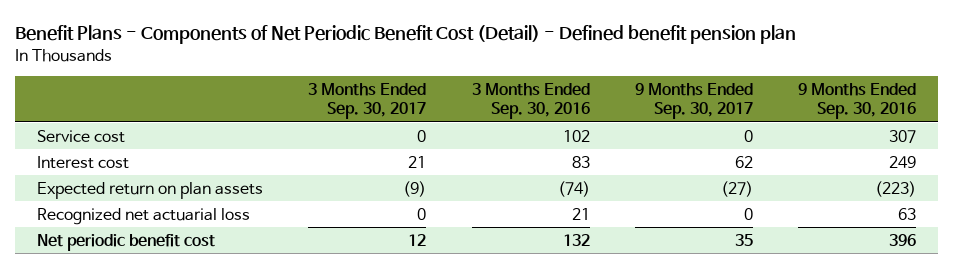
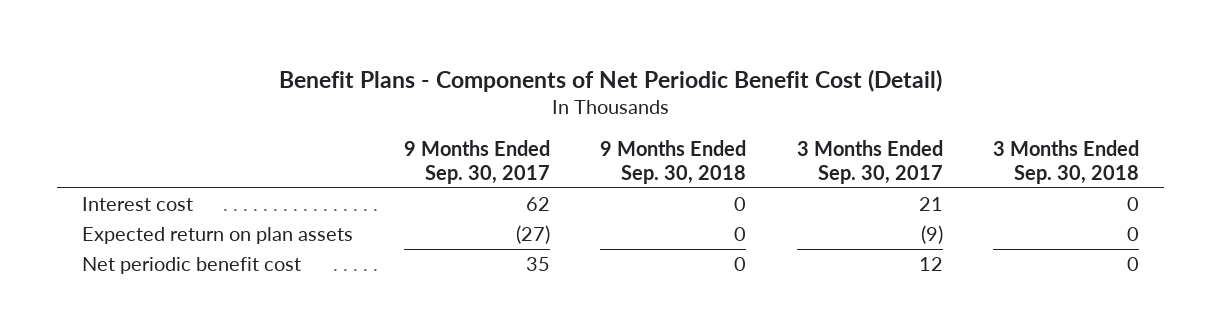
[14,25,796,45] Benefit Plans - Components of Net Periodic Benefit Cost (Detail) - Defined benefit pension plan -> [278,68,942,92] Benefit Plans - Components of Net Periodic Benefit Cost (Detail)
[471,83,590,120] 3 Months Ended Sep. 30, 2016 -> none
[797,83,916,120] 9 Months Ended Sep. 30, 2016 -> none
none -> [600,140,747,184] 9 Months Ended Sep. 30, 2018
none -> [993,140,1140,184] 3 Months Ended Sep. 30, 2018
[37,129,126,143] Service cost -> none
[37,207,251,225] Recognized net actuarial loss -> none

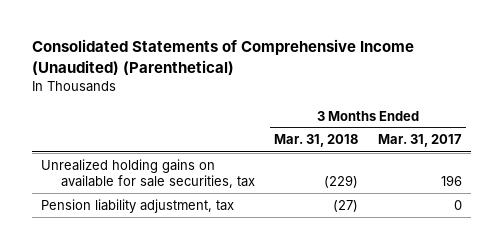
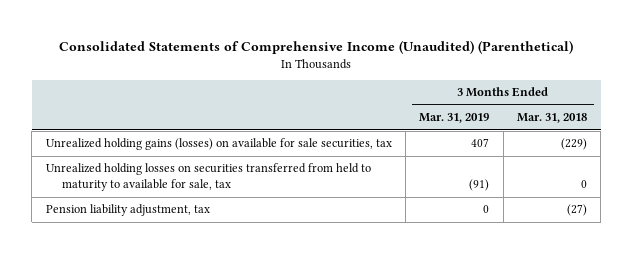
[377,134,462,148] Mar. 31, 2017 -> none
none -> [419,113,490,124] Mar. 31, 2019
[41,158,256,189] Unrealized holding gains on available for sale securities, tax -> [45,138,392,151] Unrealized holding gains (losses) on available for sale securities, tax
none -> [45,163,371,192] Unrealized holding losses on securities transferred from held to maturity to available for sale, tax

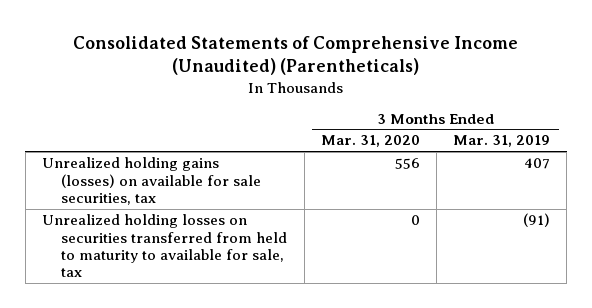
[59,40,574,55] Consolidated Statements of Comprehensive Income (Unaudited) (Parenthetical) -> [73,35,519,76] Consolidated Statements of Comprehensive Income (Unaudited) (Parentheticals)
[516,113,587,124] Mar. 31, 2018 -> none
none -> [320,135,420,148] Mar. 31, 2020
[45,204,210,217] Pension liability adjustment, tax -> none

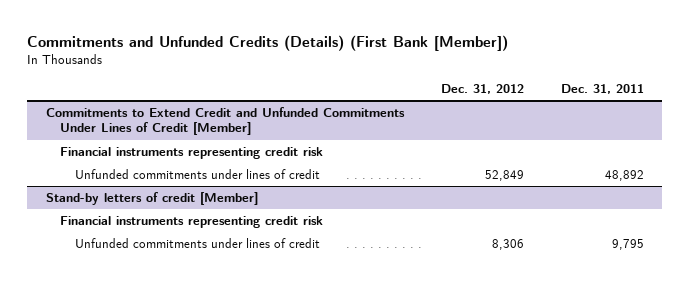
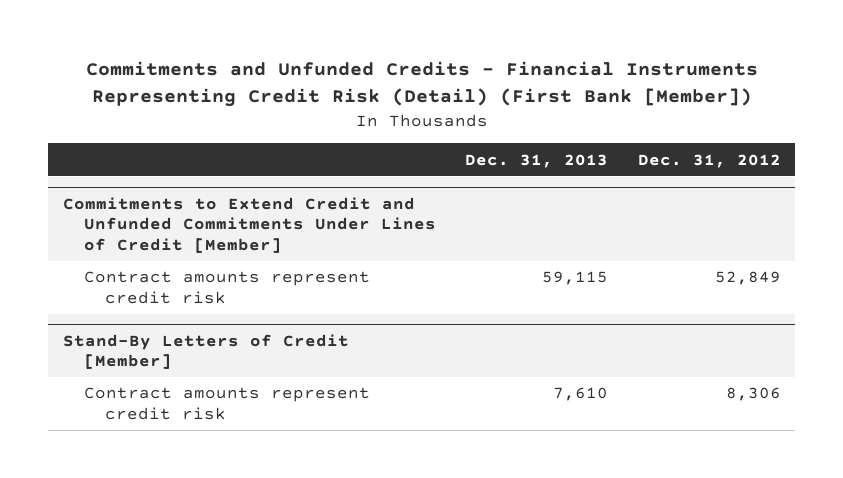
[27,34,509,51] Commitments and Unfunded Credits (Details) (First Bank [Member]) -> [85,61,758,108] Commitments and Unfunded Credits - Financial Instruments Representing Credit Risk (Detail) (First Bank [Member])
[560,83,644,94] Dec. 31, 2011 -> none
none -> [465,153,609,168] Dec. 31, 2013
[60,147,324,160] Financial instruments representing credit risk -> none
[60,216,324,229] Financial instruments representing credit risk -> none
[74,169,320,180] Unfunded commitments under lines of credit -> [83,271,370,304] Contract amounts represent credit risk
[45,192,258,206] Stand-by letters of credit [Member] -> [62,333,349,370] Stand-By Letters of Credit [Member]
[74,238,320,249] Unfunded commitments under lines of credit -> [83,387,370,420] Contract amounts represent credit risk

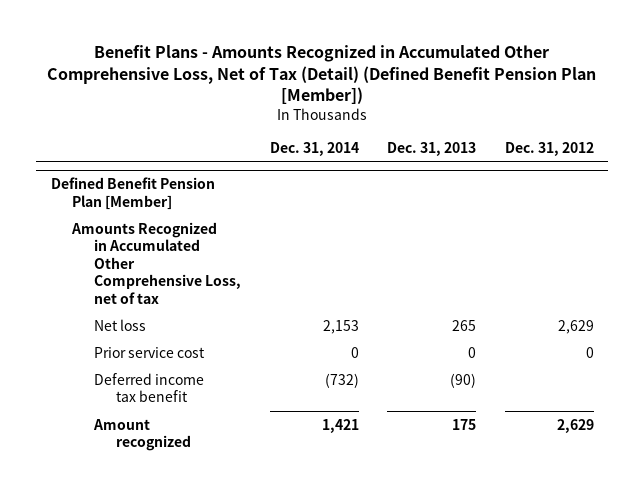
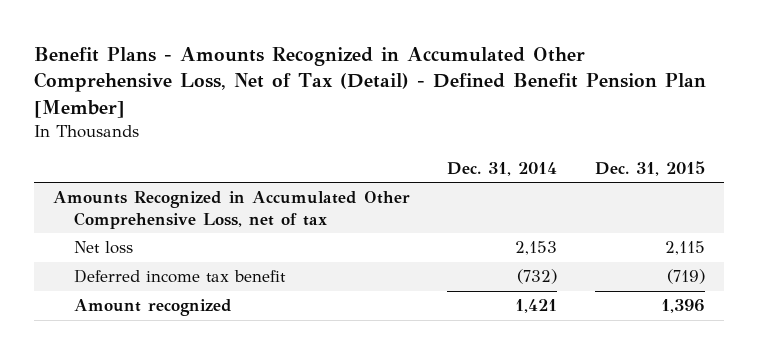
[47,44,597,105] Benefit Plans - Amounts Recognized in Accumulated Other Comprehensive Loss, Net of Tax (Detail) (Defined Benefit Pension Plan [Member]) -> [34,46,707,118] Benefit Plans - Amounts Recognized in Accumulated Other Comprehensive Loss, Net of Tax (Detail) - Defined Benefit Pension Plan [Member]
[387,141,477,156] Dec. 31, 2013 -> none
[504,141,594,156] Dec. 31, 2012 -> none
none -> [595,160,706,176] Dec. 31, 2015
[50,177,215,210] Defined Benefit Pension Plan [Member] -> none
[93,346,205,358] Prior service cost -> none

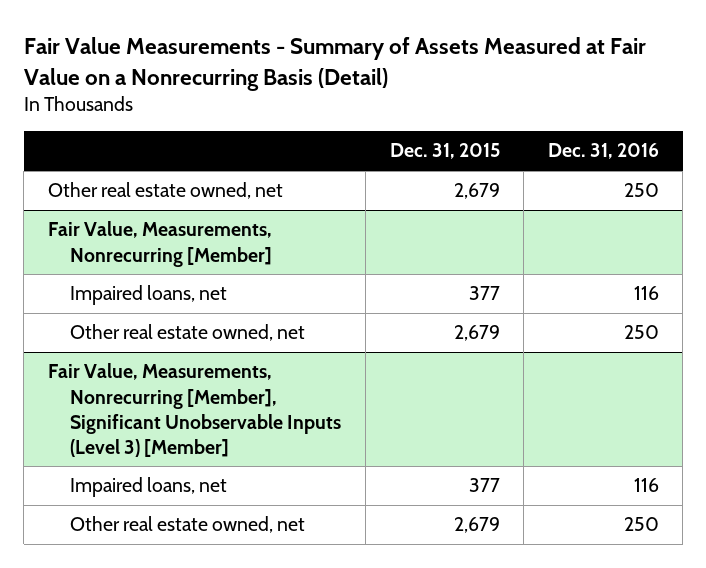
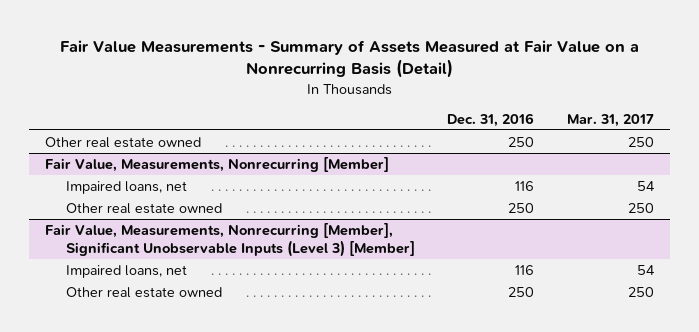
[389,143,500,160] Dec. 31, 2015 -> none
none -> [566,113,654,127] Mar. 31, 2017
[47,182,283,200] Other real estate owned, net -> [45,136,202,148] Other real estate owned
[70,324,306,342] Other real estate owned, net -> [65,202,222,214] Other real estate owned
[70,516,306,534] Other real estate owned, net -> [65,286,222,298] Other real estate owned

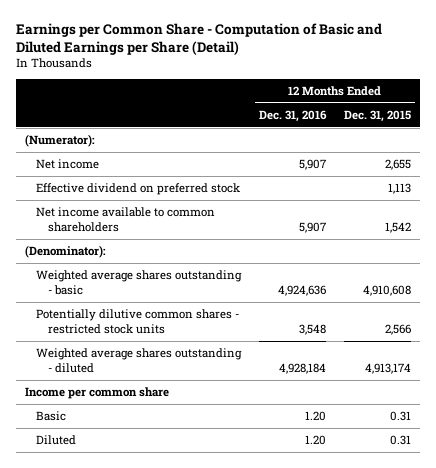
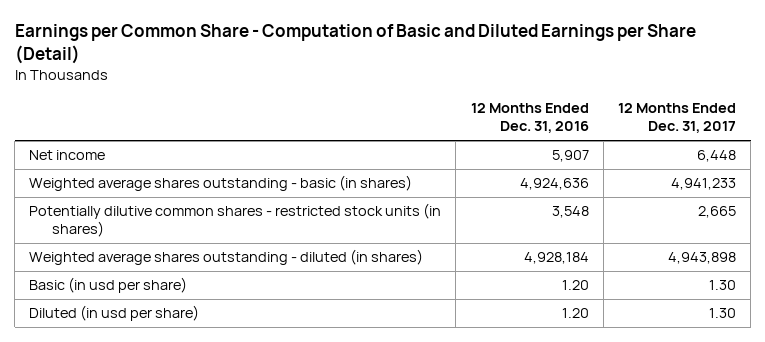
[343,109,411,122] Dec. 31, 2015 -> none
none -> [618,103,737,134] 12 Months Ended Dec. 31, 2017
[24,134,95,148] (Numerator): -> none
[36,183,241,196] Effective dividend on preferred stock -> none
[36,207,216,232] Net income available to common shareholders -> none
[24,245,106,259] (Denominator): -> none
[24,387,169,400] Income per common share -> none
[36,270,243,295] Weighted average shares outstanding - basic -> [29,175,413,192] Weighted average shares outstanding - basic (in shares)
[36,309,240,334] Potentially dilutive common shares - restricted stock units -> [29,203,442,238] Potentially dilutive common shares - restricted stock units (in shares)
[36,348,243,373] Weighted average shares outstanding - diluted -> [29,249,424,266] Weighted average shares outstanding - diluted (in shares)
[36,411,67,422] Basic -> [29,277,188,294] Basic (in usd per share)
[36,435,77,446] Diluted -> [29,305,200,322] Diluted (in usd per share)

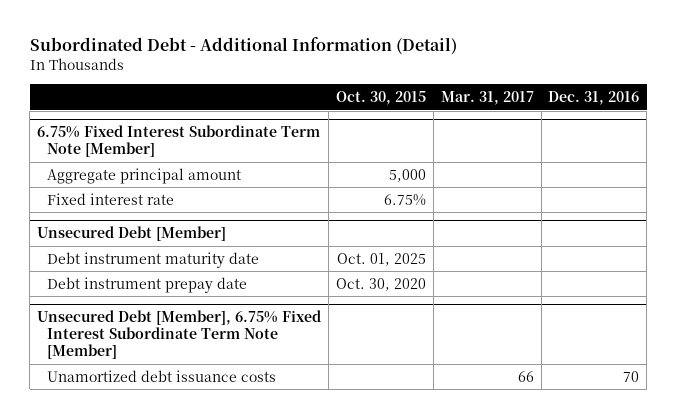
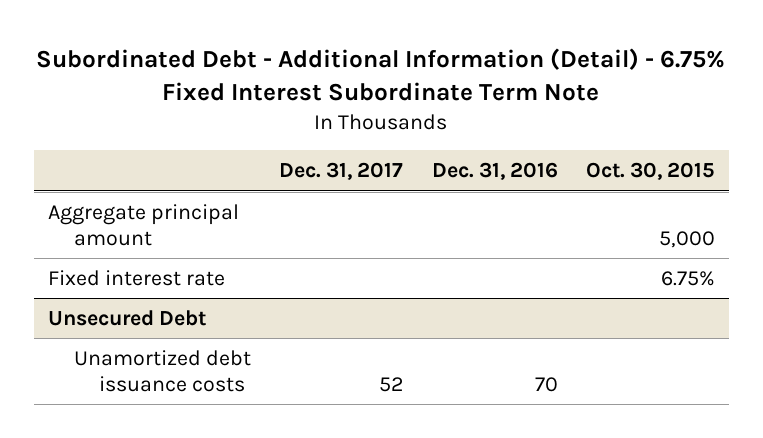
[29,37,457,56] Subordinated Debt - Additional Information (Detail) -> [36,47,726,102] Subordinated Debt - Additional Information (Detail) - 6.75% Fixed Interest Subordinate Term Note
[440,91,534,106] Mar. 31, 2017 -> none
none -> [279,162,404,181] Dec. 31, 2017
[37,125,321,158] 6.75% Fixed Interest Subordinate Term Note [Member] -> none
[47,251,260,268] Debt instrument maturity date -> none
[47,276,248,293] Debt instrument prepay date -> none
[37,310,322,360] Unsecured Debt [Member], 6.75% Fixed Interest Subordinate Term Note [Member] -> none
[37,226,227,242] Unsecured Debt [Member] -> [47,309,206,326] Unsecured Debt

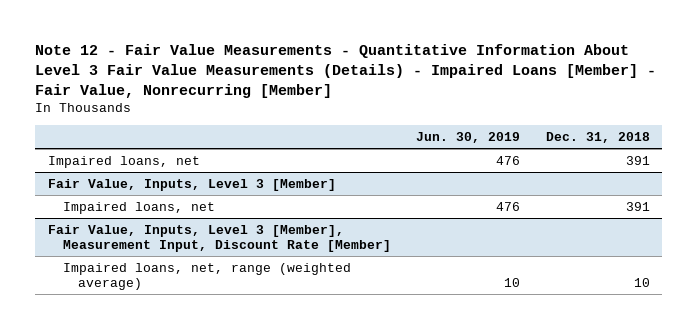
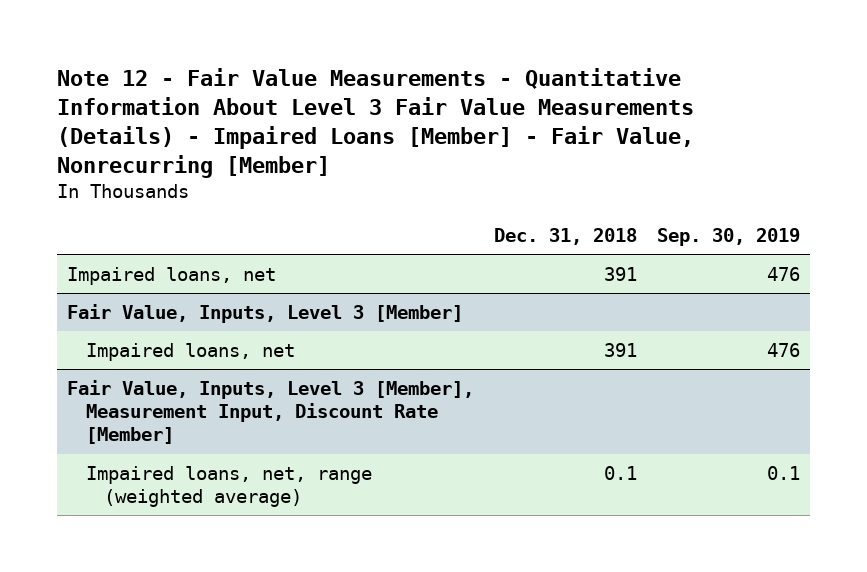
[416,131,521,143] Jun. 30, 2019 -> none
none -> [657,228,801,247] Sep. 30, 2019
[633,277,650,287] 10 -> [604,465,638,480] 0.1

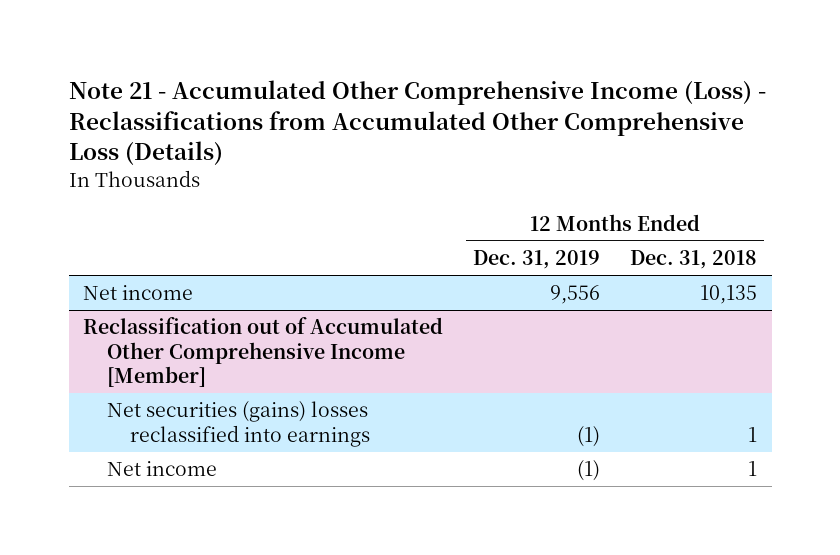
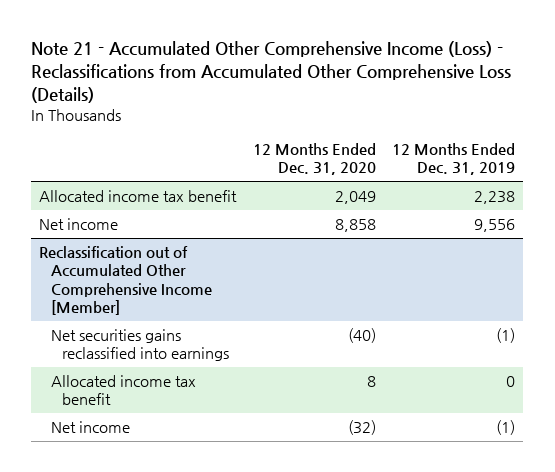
[629,250,757,270] Dec. 31, 2018 -> none
none -> [252,143,376,176] 12 Months Ended Dec. 31, 2020
none -> [39,190,238,203] Allocated income tax benefit
[106,401,370,447] Net securities (gains) losses reclassified into earnings -> [50,329,230,362] Net securities gains reclassified into earnings
none -> [50,375,196,406] Allocated income tax benefit

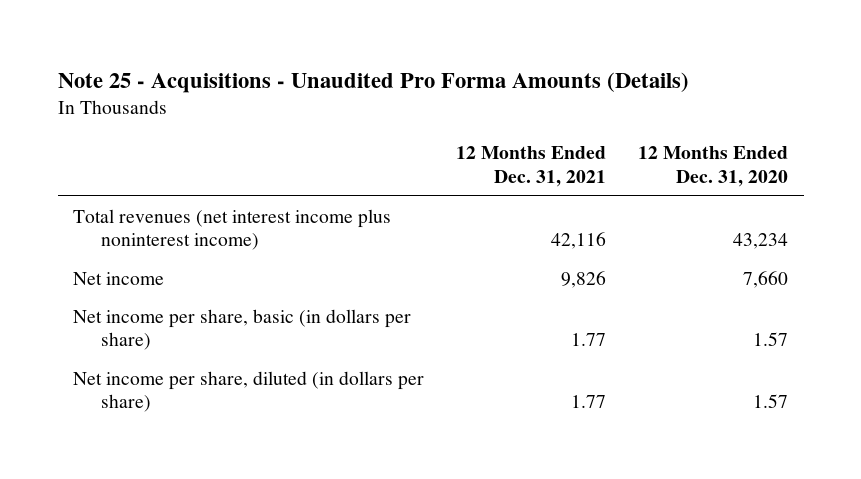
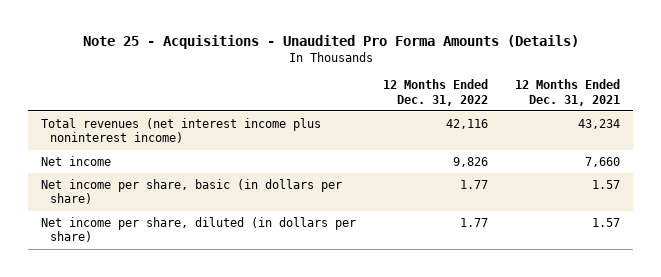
[637,146,788,187] 12 Months Ended Dec. 31, 2020 -> none
none -> [383,79,489,106] 12 Months Ended Dec. 31, 2022
[551,232,607,250] 42,116 -> [577,118,620,129] 43,234
[561,270,607,288] 9,826 -> [584,156,620,167] 7,660
[571,333,607,347] 1.77 -> [591,179,620,189] 1.57
[571,395,607,409] 1.77 -> [591,217,620,227] 1.57

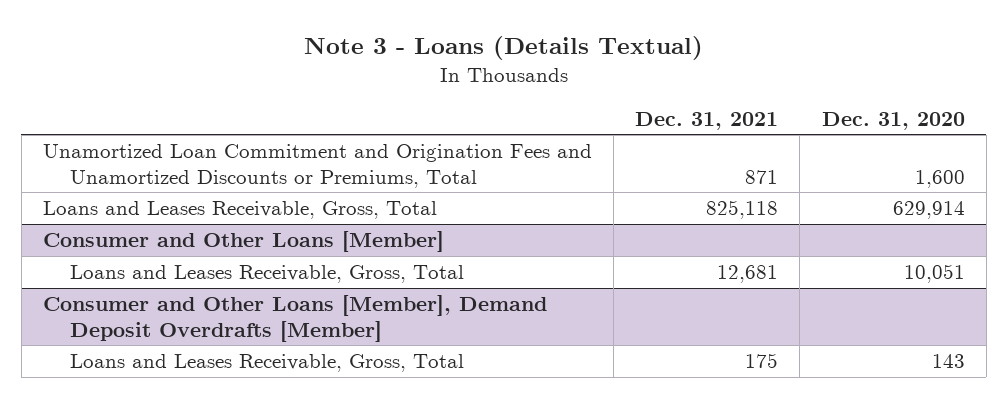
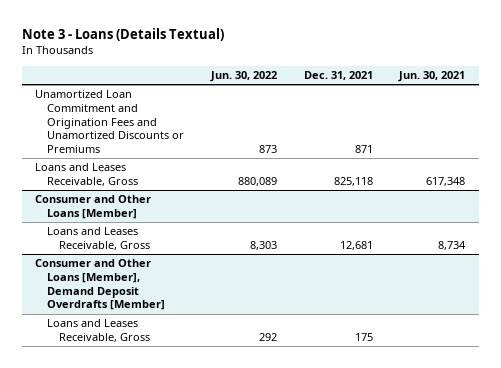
[821,111,965,130] Dec. 31, 2020 -> none
none -> [209,70,277,82] Jun. 30, 2022
none -> [398,70,466,82] Jun. 30, 2021
[43,144,593,188] Unamortized Loan Commitment and Origination Fees and Unamortized Discounts or Premiums, Total -> [35,90,185,153] Unamortized Loan Commitment and Origination Fees and Unamortized Discounts or Premiums
[43,201,438,220] Loans and Leases Receivable, Gross, Total -> [35,163,139,186] Loans and Leases Receivable, Gross
[70,265,465,284] Loans and Leases Receivable, Gross, Total -> [47,227,150,250] Loans and Leases Receivable, Gross
[70,354,465,373] Loans and Leases Receivable, Gross, Total -> [47,319,150,342] Loans and Leases Receivable, Gross

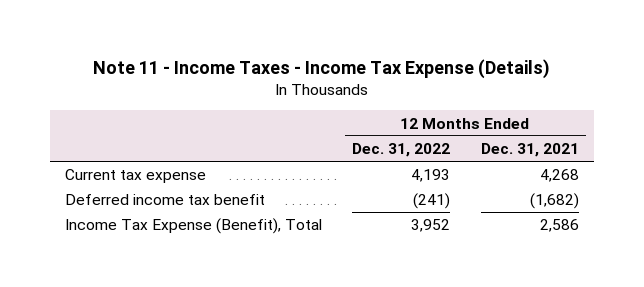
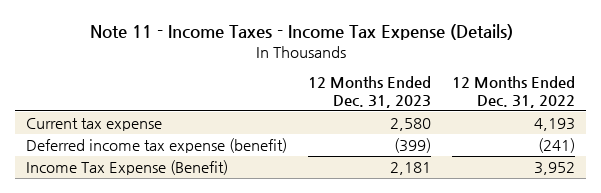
[480,142,579,157] Dec. 31, 2021 -> none
none -> [308,76,432,109] 12 Months Ended Dec. 31, 2023
[65,194,266,206] Deferred income tax benefit -> [25,137,287,153] Deferred income tax expense (benefit)
[65,218,323,235] Income Tax Expense (Benefit), Total -> [25,159,228,175] Income Tax Expense (Benefit)

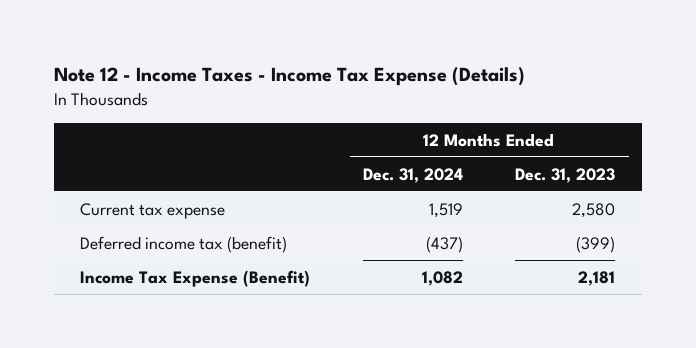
[89,24,513,41] Note 11 - Income Taxes - Income Tax Expense (Details) -> [54,67,526,87] Note 12 - Income Taxes - Income Tax Expense (Details)
[452,76,576,109] 12 Months Ended Dec. 31, 2022 -> none
none -> [362,167,463,183] Dec. 31, 2024
[25,137,287,153] Deferred income tax expense (benefit) -> [80,235,288,253] Deferred income tax (benefit)

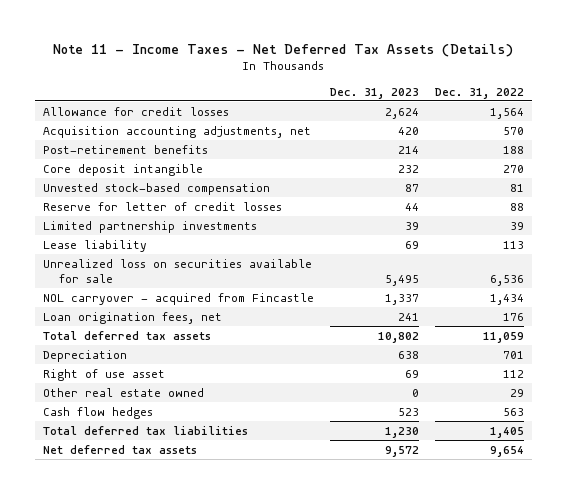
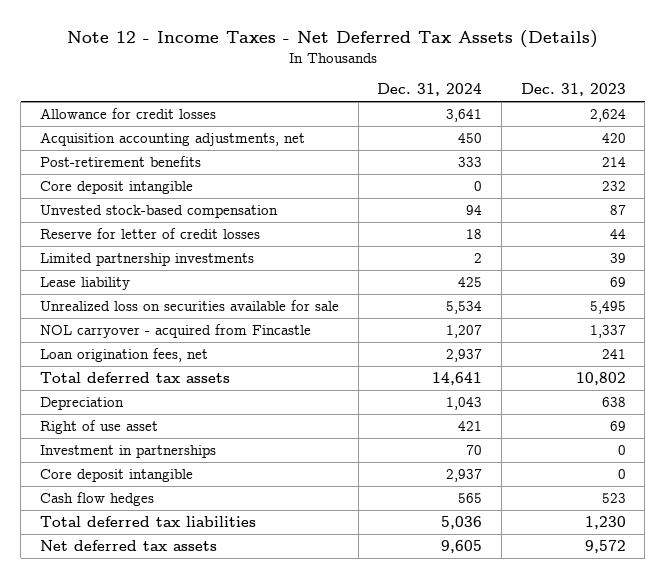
[53,43,514,57] Note 11 - Income Taxes - Net Deferred Tax Assets (Details) -> [66,30,598,49] Note 12 - Income Taxes - Net Deferred Tax Assets (Details)
[434,87,524,99] Dec. 31, 2022 -> none
none -> [377,83,483,97] Dec. 31, 2024
[42,387,204,397] Other real estate owned -> none
none -> [39,444,216,458] Investment in partnerships
none -> [39,468,193,482] Core deposit intangible

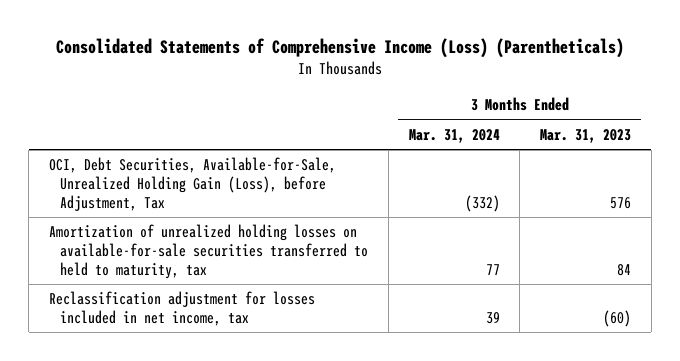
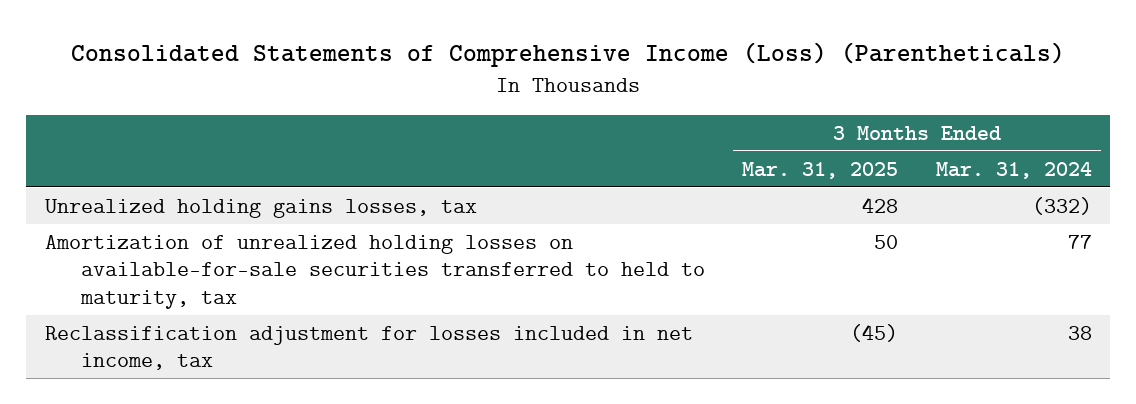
[539,128,631,143] Mar. 31, 2023 -> none
none -> [742,161,899,179] Mar. 31, 2025
[48,157,336,211] OCI, Debt Securities, Available-for-Sale, Unrealized Holding Gain (Loss), before Adjustment, Tax -> [44,198,477,218] Unrealized holding gains losses, tax
[485,312,500,325] 39 -> [1067,325,1092,340] 38

